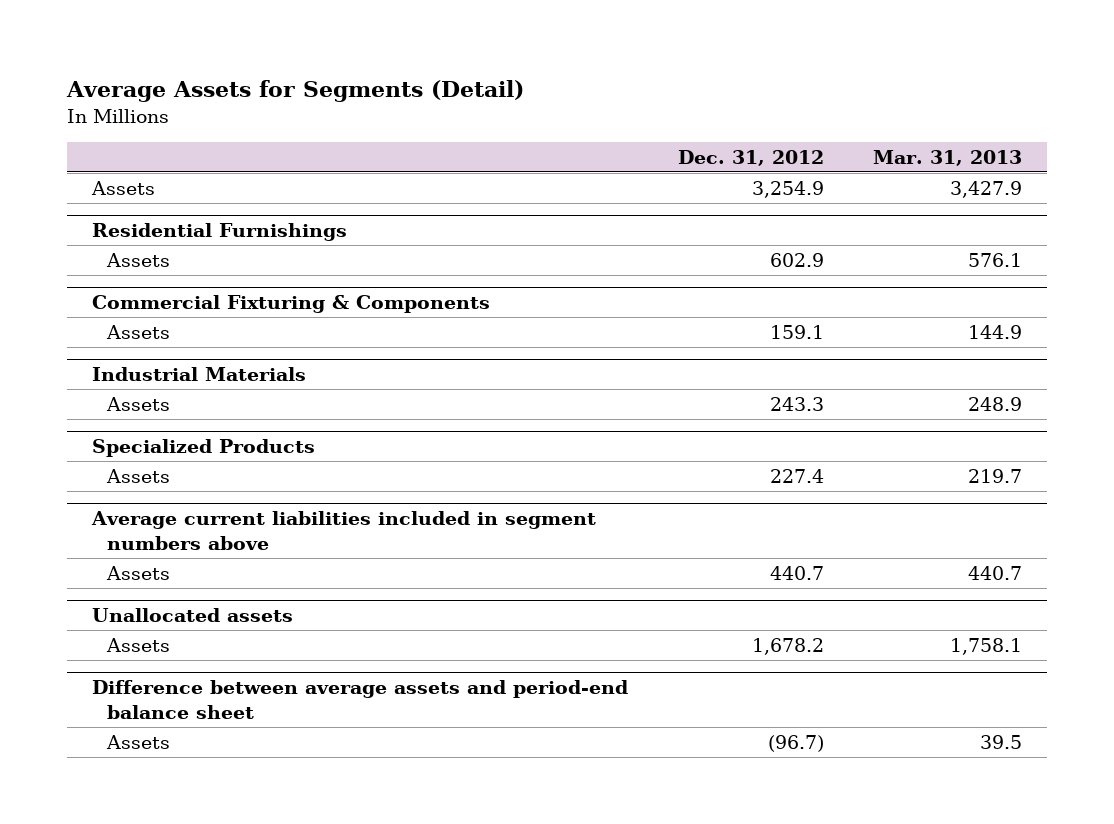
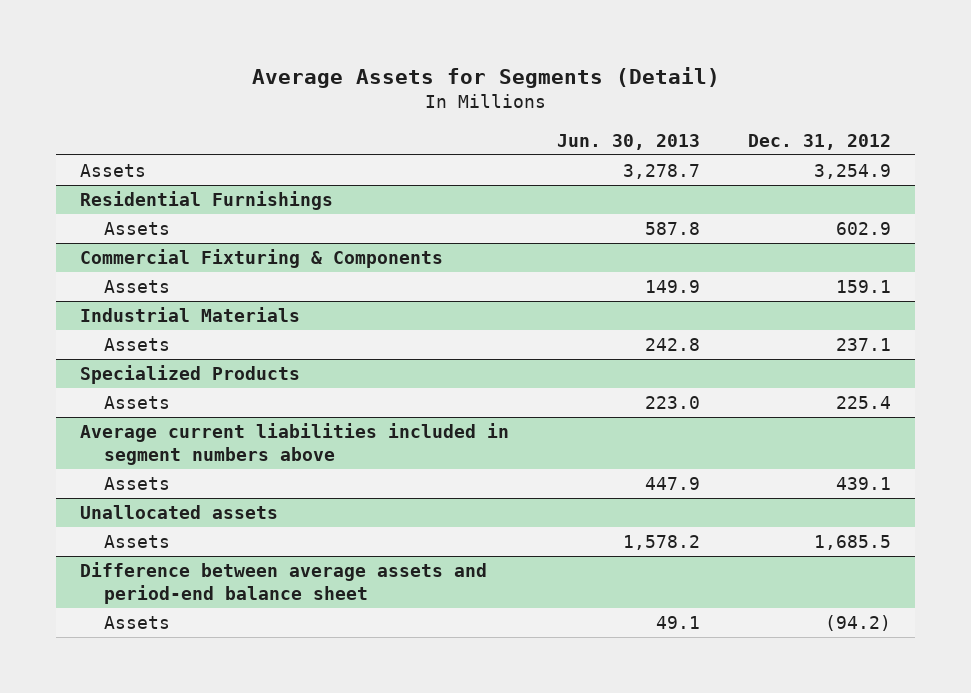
[873,149,1023,166] Mar. 31, 2013 -> none
none -> [557,133,701,150] Jun. 30, 2013
[769,396,824,411] 243.3 -> [836,337,892,351] 237.1
[769,468,824,483] 227.4 -> [836,395,892,409] 225.4
[769,565,824,580] 440.7 -> [836,476,892,490] 439.1
[751,637,824,655] 1,678.2 -> [814,534,892,550] 1,685.5
[767,734,824,752] (96.7) -> [825,614,892,631] (94.2)

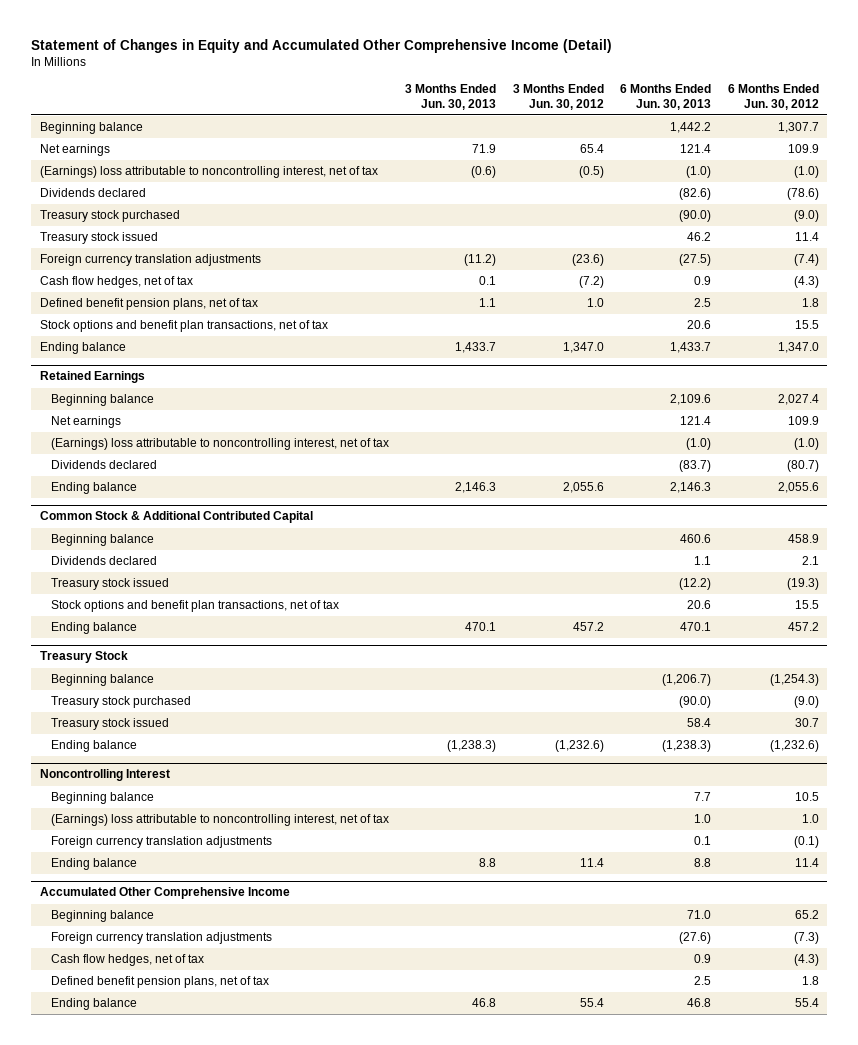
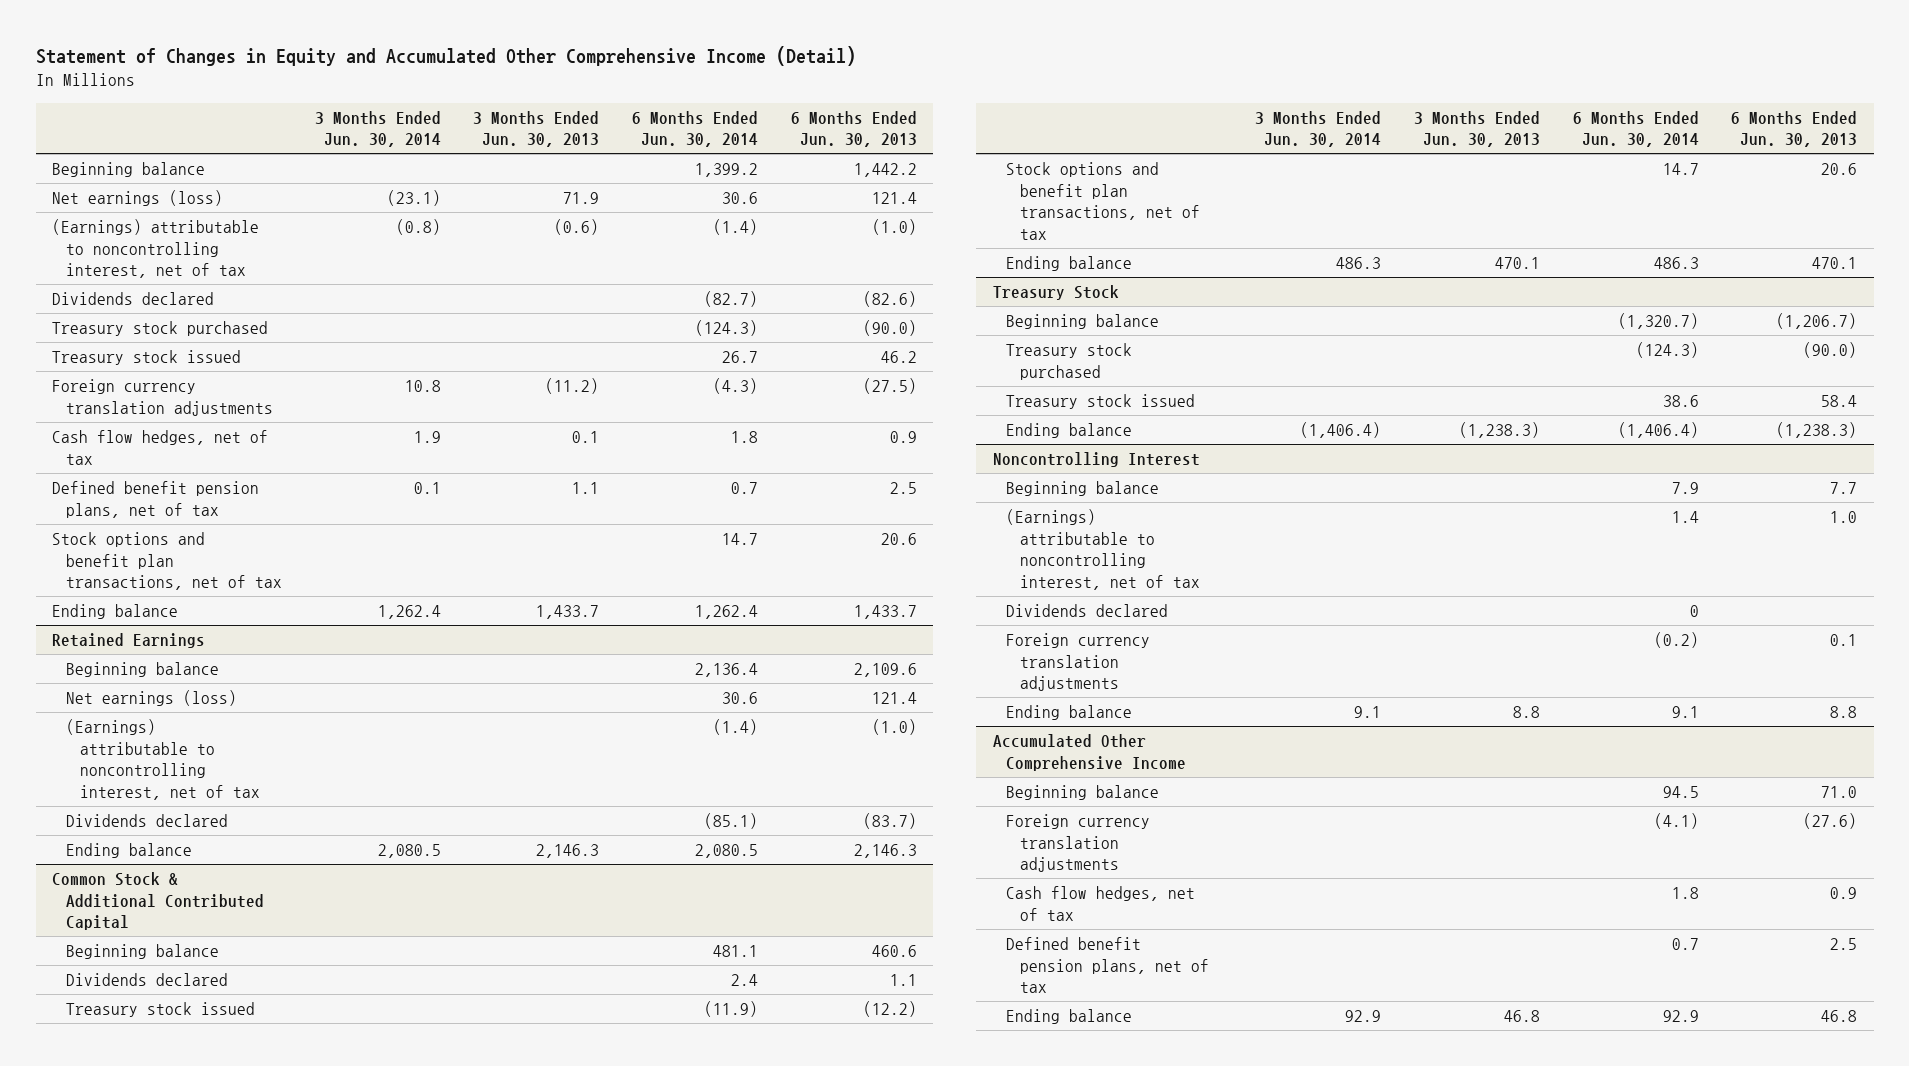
[512,84,604,110] 3 Months Ended Jun. 30, 2012 -> none
[727,84,819,110] 6 Months Ended Jun. 30, 2012 -> none
none -> [314,110,441,148] 3 Months Ended Jun. 30, 2014
none -> [632,110,759,148] 6 Months Ended Jun. 30, 2014
[39,144,110,157] Net earnings -> [52,190,224,207] Net earnings (loss)
[39,166,378,179] (Earnings) loss attributable to noncontrolling interest, net of tax -> [52,219,260,279] (Earnings) attributable to noncontrolling interest, net of tax
[50,416,121,429] Net earnings -> [65,690,237,707] Net earnings (loss)
[50,438,389,451] (Earnings) loss attributable to noncontrolling interest, net of tax -> [65,719,260,800] (Earnings) attributable to noncontrolling interest, net of tax
[50,814,389,827] (Earnings) loss attributable to noncontrolling interest, net of tax -> [1006,509,1201,590] (Earnings) attributable to noncontrolling interest, net of tax
none -> [1006,604,1169,618] Dividends declared

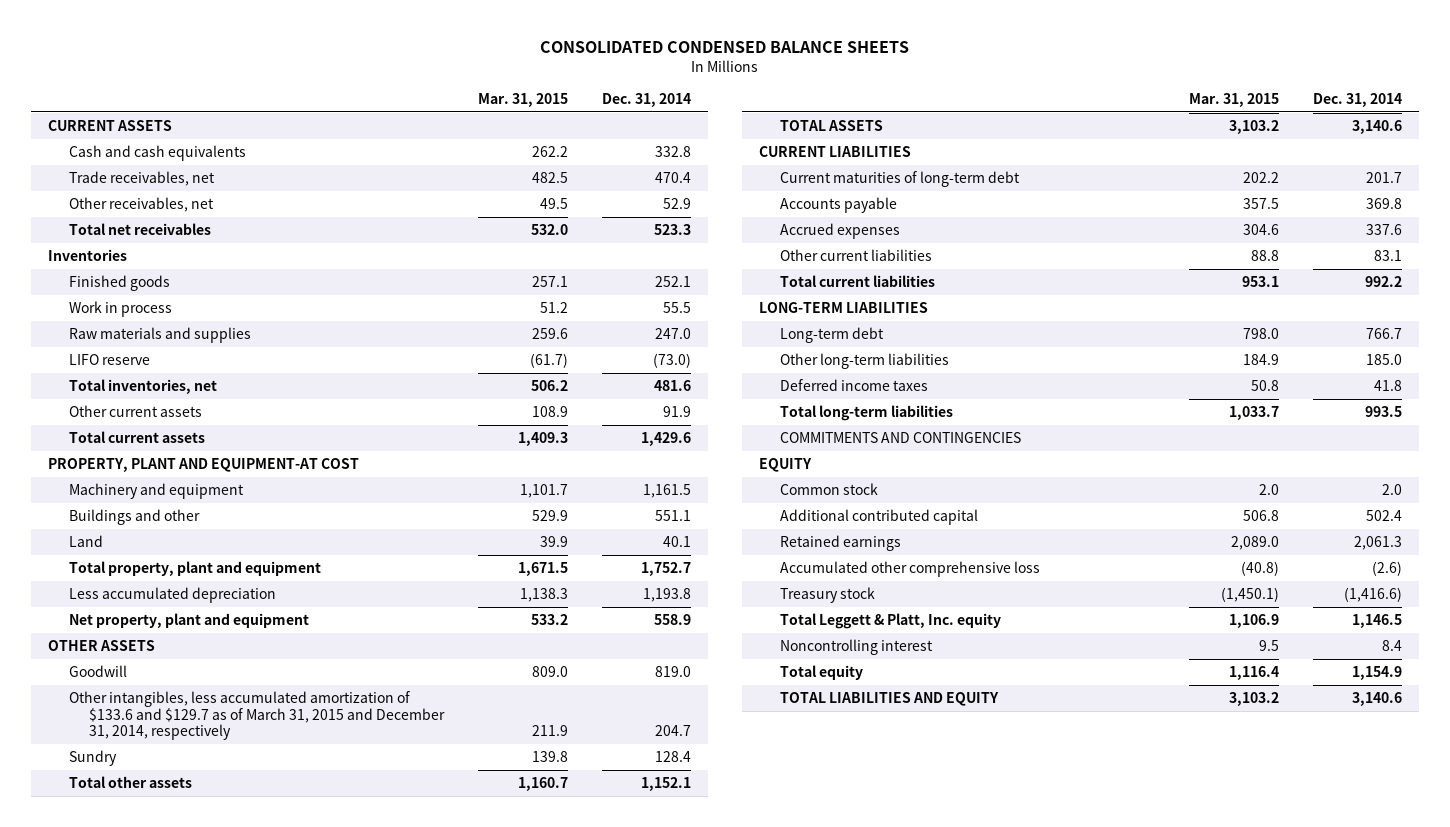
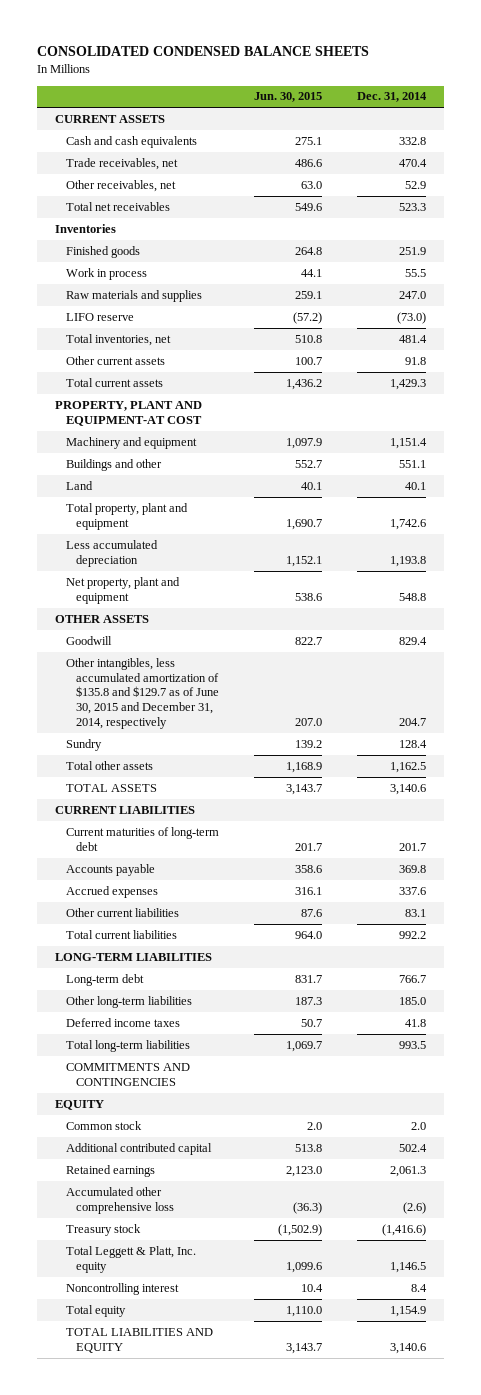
[478,92,569,107] Mar. 31, 2015 -> none
none -> [254,92,323,103] Jun. 30, 2015
[654,276,691,288] 252.1 -> [399,246,427,255] 251.9
[653,380,691,392] 481.6 -> [399,334,428,343] 481.4
[662,406,691,418] 91.9 -> [405,356,427,365] 91.8
[640,432,691,447] 1,429.6 -> [390,378,427,390] 1,429.3
[642,484,691,499] 1,161.5 -> [390,437,428,449] 1,151.4
[640,562,691,577] 1,752.7 -> [390,518,427,530] 1,742.6
[653,614,691,626] 558.9 -> [399,592,427,601] 548.8
[654,666,691,678] 819.0 -> [399,636,428,645] 829.4
[68,691,446,741] Other intangibles, less accumulated amortization of $133.6 and $129.7 as of March 31, 2015 and December 31, 2014, respectively -> [65,657,220,730] Other intangibles, less accumulated amortization of $135.8 and $129.7 as of June 30, 2015 and December 31, 2014, respectively
[640,777,691,792] 1,152.1 -> [390,761,427,773] 1,162.5

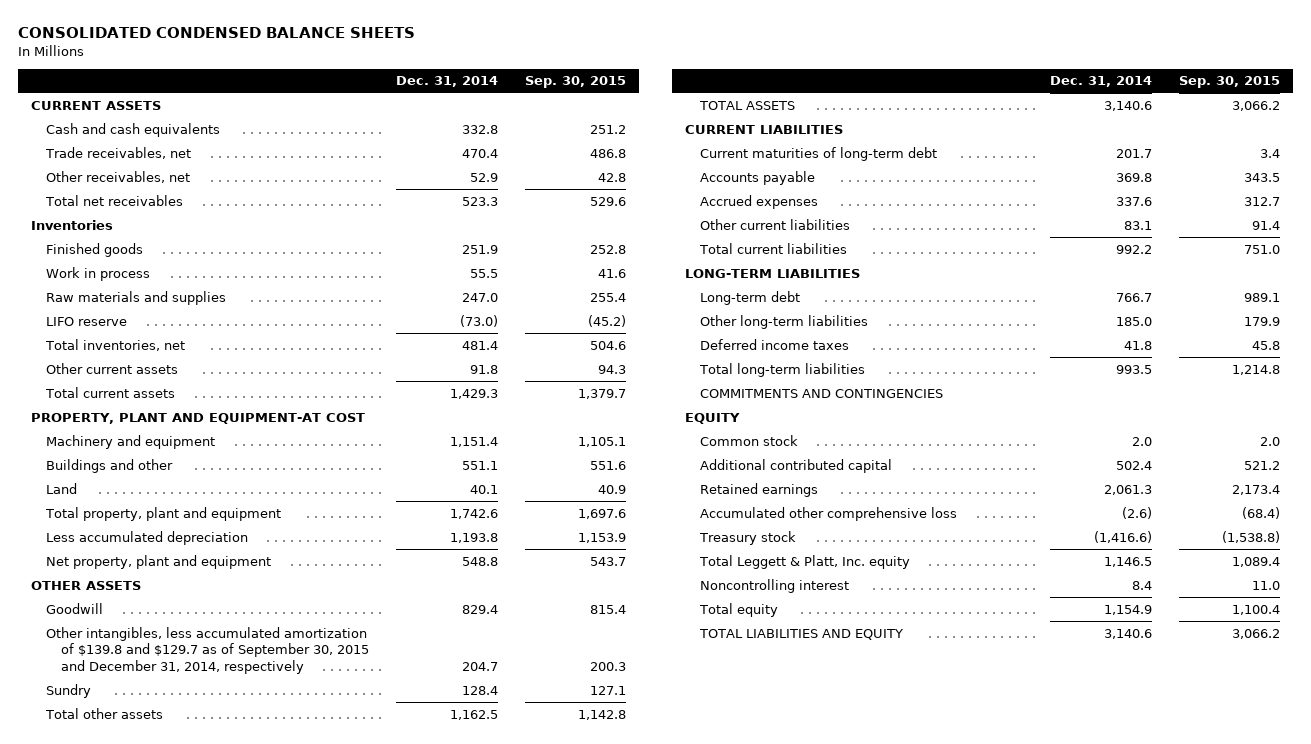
[254,92,323,103] Jun. 30, 2015 -> none
none -> [524,76,626,89] Sep. 30, 2015
[65,657,220,730] Other intangibles, less accumulated amortization of $135.8 and $129.7 as of June 30, 2015 and December 31, 2014, respectively -> [46,626,369,674] Other intangibles, less accumulated amortization of $139.8 and $129.7 as of September 30, 2015 and December 31, 2014, respectively

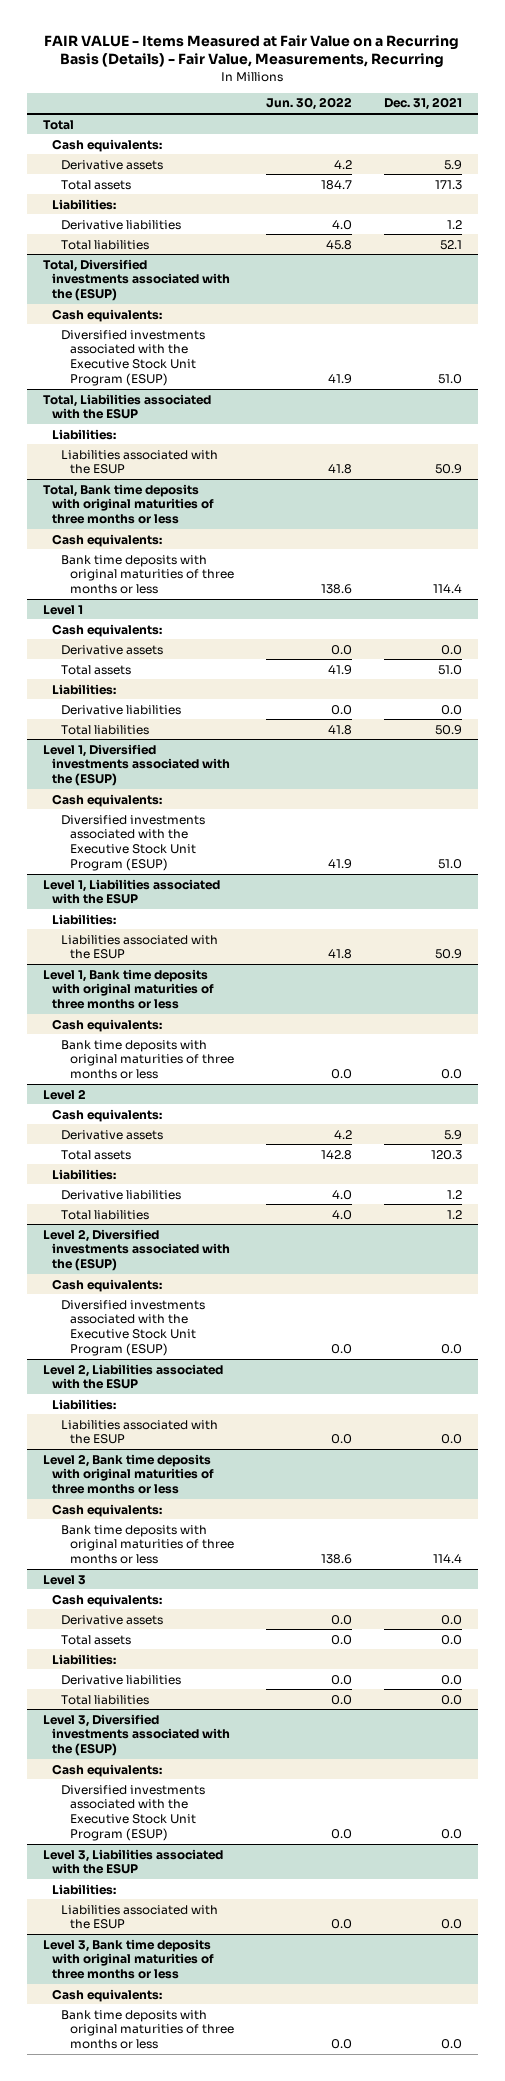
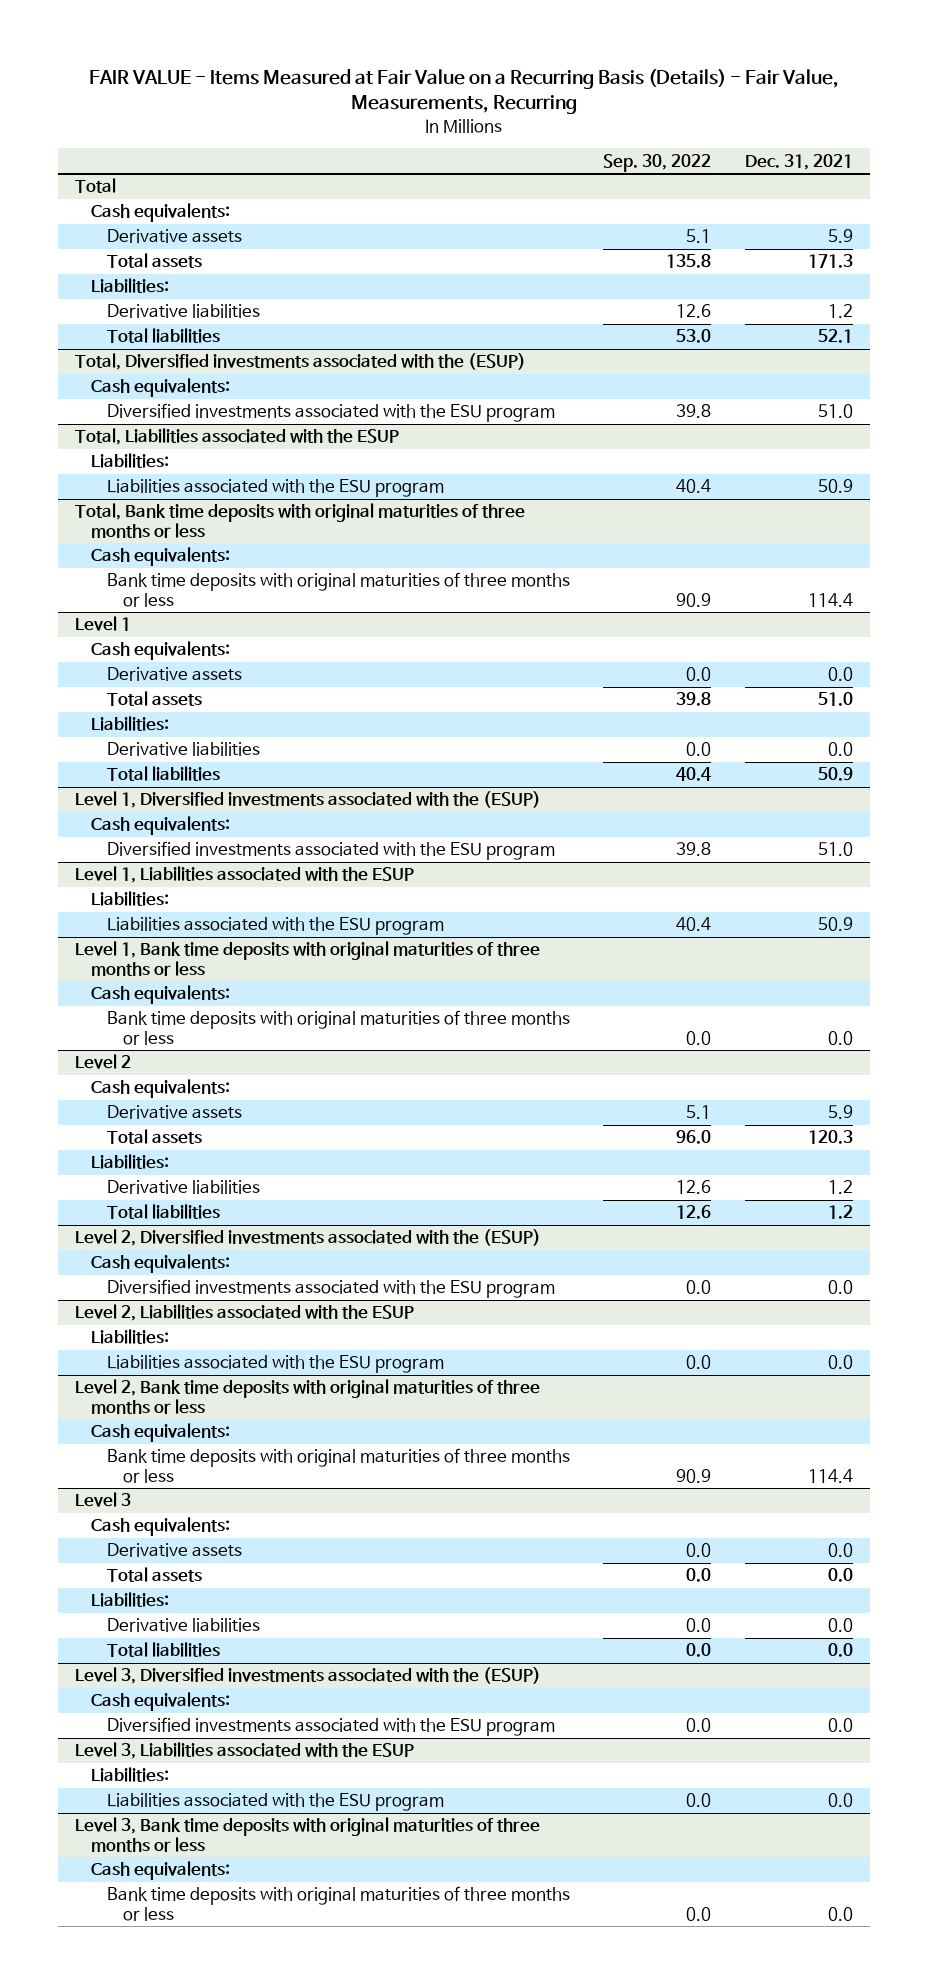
[266,97,353,111] Jun. 30, 2022 -> none
none -> [603,153,712,172] Sep. 30, 2022
[61,329,206,386] Diversified investments associated with the Executive Stock Unit Program (ESUP) -> [106,403,555,423] Diversified investments associated with the ESU program
[61,449,219,475] Liabilities associated with the ESUP -> [106,479,444,498] Liabilities associated with the ESU program
[61,814,206,871] Diversified investments associated with the Executive Stock Unit Program (ESUP) -> [106,841,555,861] Diversified investments associated with the ESU program
[61,934,219,960] Liabilities associated with the ESUP -> [106,917,444,936] Liabilities associated with the ESU program
[61,1299,206,1356] Diversified investments associated with the Executive Stock Unit Program (ESUP) -> [106,1279,555,1299] Diversified investments associated with the ESU program
[61,1419,219,1445] Liabilities associated with the ESUP -> [106,1355,444,1374] Liabilities associated with the ESU program
[61,1784,206,1841] Diversified investments associated with the Executive Stock Unit Program (ESUP) -> [106,1717,555,1737] Diversified investments associated with the ESU program
[61,1904,219,1930] Liabilities associated with the ESUP -> [106,1793,444,1812] Liabilities associated with the ESU program

